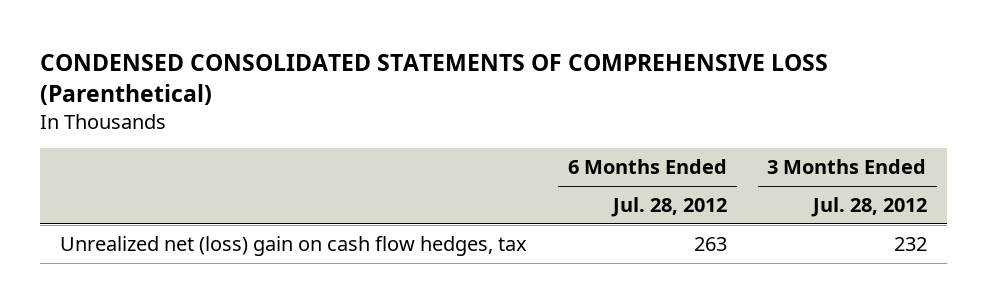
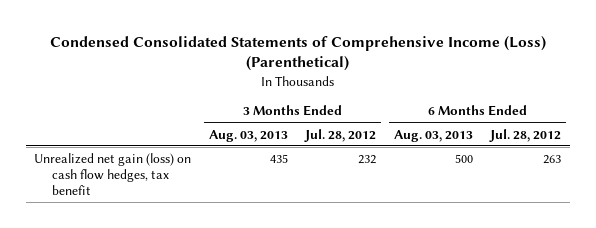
[39,53,828,105] CONDENSED CONSOLIDATED STATEMENTS OF COMPREHENSIVE LOSS (Parenthetical) -> [49,35,546,72] Condensed Consolidated Statements of Comprehensive Income (Loss) (Parenthetical)
none -> [208,129,288,142] Aug. 03, 2013
none -> [393,129,473,142] Aug. 03, 2013
[60,236,528,257] Unrealized net (loss) gain on cash flow hedges, tax -> [34,153,192,195] Unrealized net gain (loss) on cash flow hedges, tax benefit

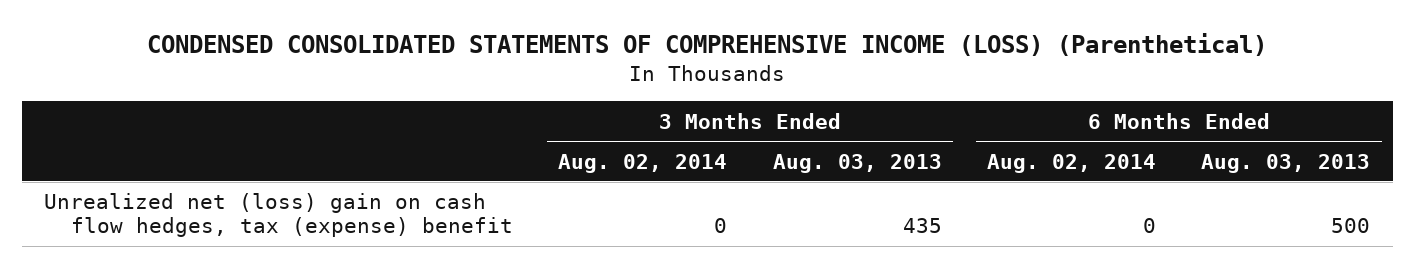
[49,35,546,72] Condensed Consolidated Statements of Comprehensive Income (Loss) (Parenthetical) -> [147,33,1268,57] CONDENSED CONSOLIDATED STATEMENTS OF COMPREHENSIVE INCOME (LOSS) (Parenthetical)
[304,128,377,142] Jul. 28, 2012 -> none
[489,128,562,142] Jul. 28, 2012 -> none
none -> [558,153,728,173] Aug. 02, 2014
none -> [987,153,1157,173] Aug. 02, 2014
[34,153,192,195] Unrealized net gain (loss) on cash flow hedges, tax benefit -> [44,193,514,238] Unrealized net (loss) gain on cash flow hedges, tax (expense) benefit

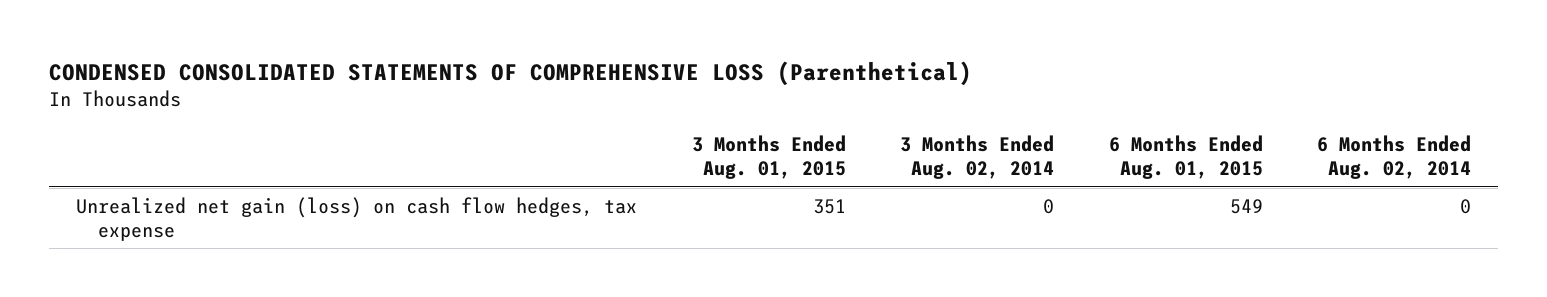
[147,33,1268,57] CONDENSED CONSOLIDATED STATEMENTS OF COMPREHENSIVE INCOME (LOSS) (Parenthetical) -> [49,60,973,86] CONDENSED CONSOLIDATED STATEMENTS OF COMPREHENSIVE LOSS (Parenthetical)
[772,153,942,173] Aug. 03, 2013 -> none
[1201,153,1371,173] Aug. 03, 2013 -> none
none -> [691,135,846,180] 3 Months Ended Aug. 01, 2015
none -> [1108,135,1263,180] 6 Months Ended Aug. 01, 2015
[44,193,514,238] Unrealized net (loss) gain on cash flow hedges, tax (expense) benefit -> [76,197,638,242] Unrealized net gain (loss) on cash flow hedges, tax expense

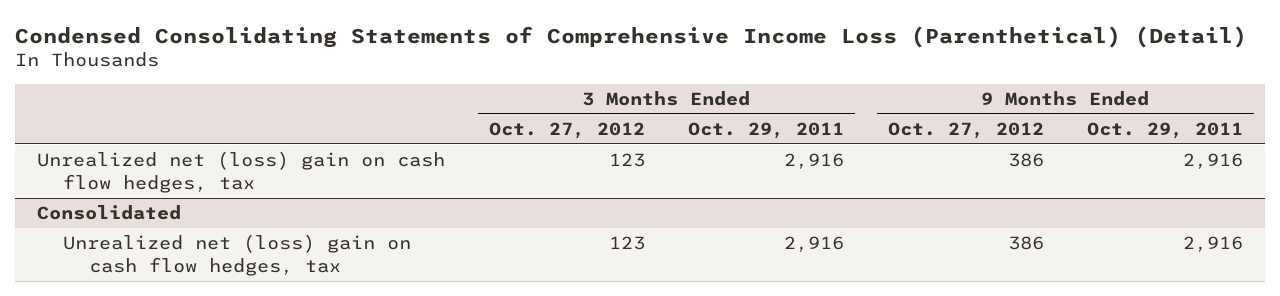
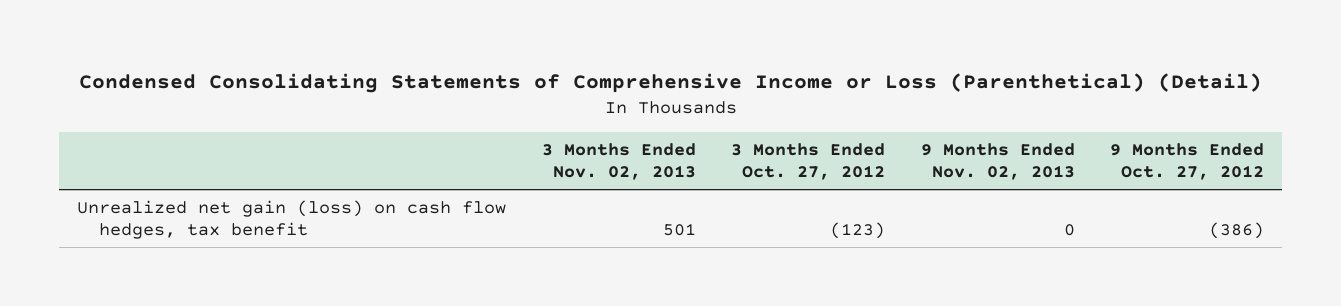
[15,25,1248,48] Condensed Consolidating Statements of Comprehensive Income Loss (Parenthetical) (Detail) -> [78,73,1262,94] Condensed Consolidating Statements of Comprehensive Income or Loss (Parenthetical) (Detail)
[688,122,845,140] Oct. 29, 2011 -> none
[1087,122,1244,140] Oct. 29, 2011 -> none
none -> [541,143,696,180] 3 Months Ended Nov. 02, 2013
none -> [920,143,1075,180] 9 Months Ended Nov. 02, 2013
[37,205,182,221] Consolidated -> none
[63,234,412,276] Unrealized net (loss) gain on cash flow hedges, tax -> none
[37,151,446,193] Unrealized net (loss) gain on cash flow hedges, tax -> [77,200,507,239] Unrealized net gain (loss) on cash flow hedges, tax benefit
[608,153,645,168] 123 -> [830,221,886,239] (123)
[1007,153,1044,168] 386 -> [1209,221,1265,239] (386)

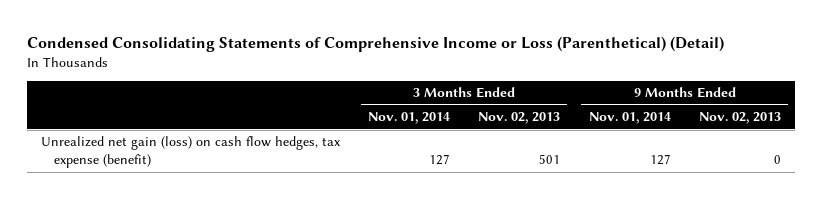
[731,143,886,180] 3 Months Ended Oct. 27, 2012 -> none
[1110,143,1265,180] 9 Months Ended Oct. 27, 2012 -> none
none -> [368,112,451,125] Nov. 01, 2014
none -> [588,112,671,125] Nov. 01, 2014
[77,200,507,239] Unrealized net gain (loss) on cash flow hedges, tax benefit -> [40,136,341,169] Unrealized net gain (loss) on cash flow hedges, tax expense (benefit)

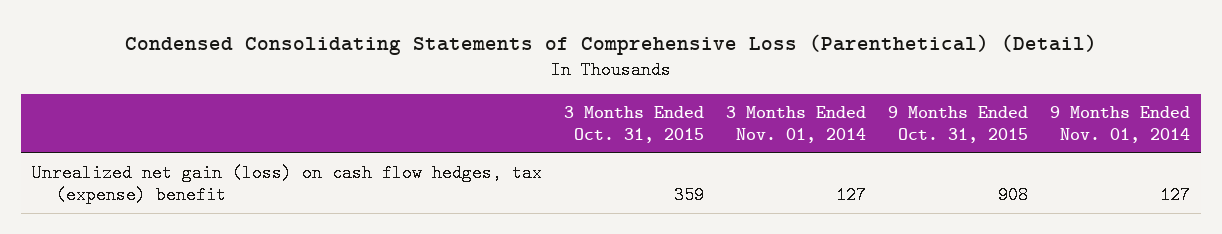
[26,36,724,53] Condensed Consolidating Statements of Comprehensive Income or Loss (Parenthetical) (Detail) -> [124,34,1097,56] Condensed Consolidating Statements of Comprehensive Loss (Parenthetical) (Detail)
[478,112,561,125] Nov. 02, 2013 -> none
[698,112,781,125] Nov. 02, 2013 -> none
none -> [563,105,704,144] 3 Months Ended Oct. 31, 2015
none -> [887,105,1028,144] 9 Months Ended Oct. 31, 2015
[40,136,341,169] Unrealized net gain (loss) on cash flow hedges, tax expense (benefit) -> [32,163,543,205] Unrealized net gain (loss) on cash flow hedges, tax (expense) benefit

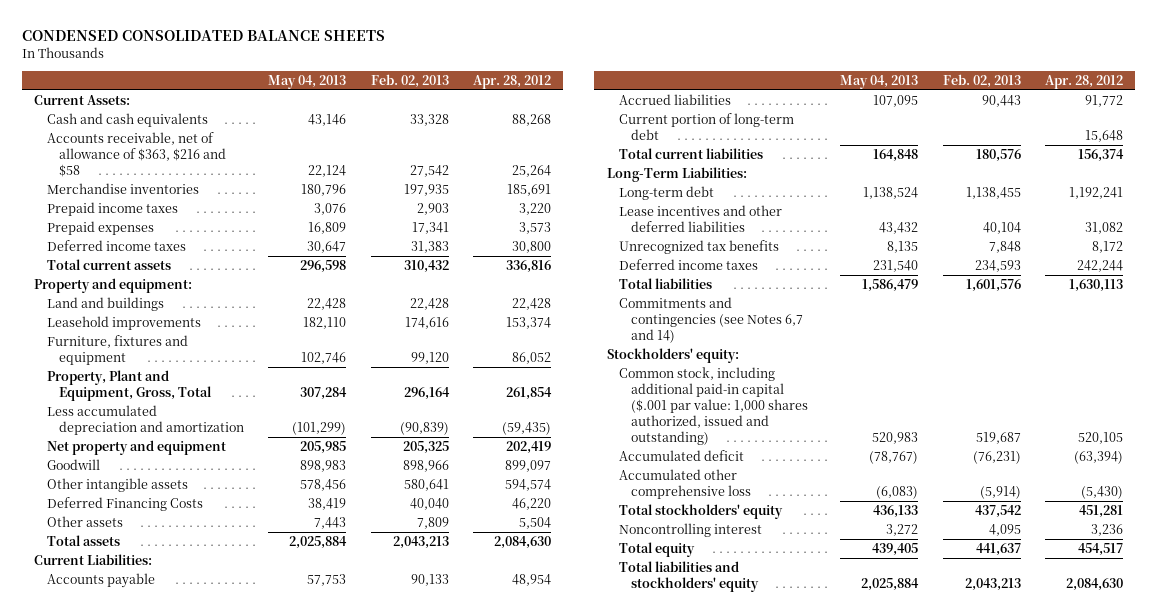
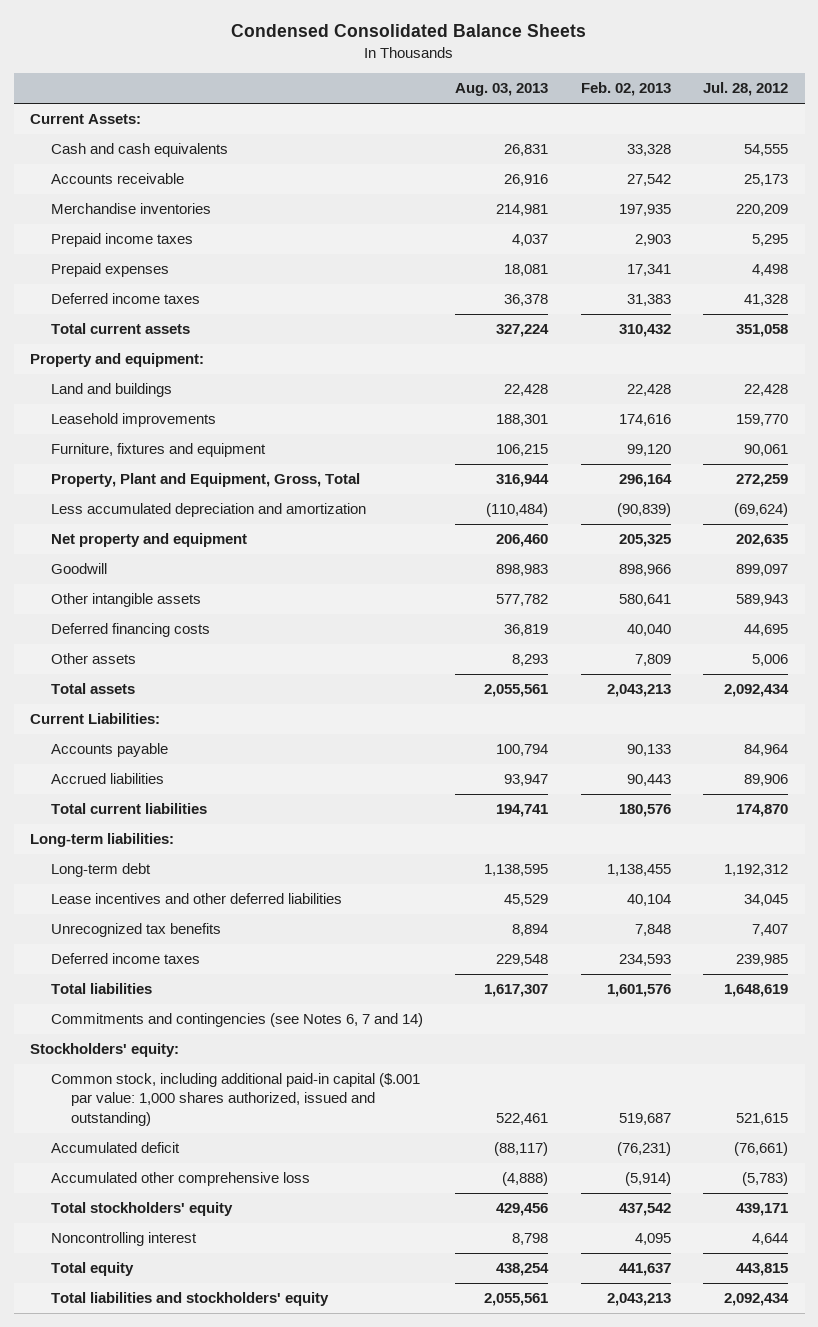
[22,30,386,42] CONDENSED CONSOLIDATED BALANCE SHEETS -> [231,24,587,38] Condensed Consolidated Balance Sheets
[268,74,347,89] May 04, 2013 -> none
[473,74,552,89] Apr. 28, 2012 -> none
none -> [455,83,549,97] Aug. 03, 2013
none -> [703,82,789,97] Jul. 28, 2012
[46,132,226,178] Accounts receivable, net of allowance of $363, $216 and $58 -> [50,173,184,185] Accounts receivable
[46,497,203,512] Deferred Financing Costs -> [50,623,210,638] Deferred financing costs
[618,113,794,141] Current portion of long-term debt -> none
[606,167,747,183] Long-Term Liabilities: -> [29,833,174,848] Long-term liabilities:
[618,297,803,344] Commitments and contingencies (see Notes 6,7 and 14) -> [50,1013,423,1028] Commitments and contingencies (see Notes 6, 7 and 14)

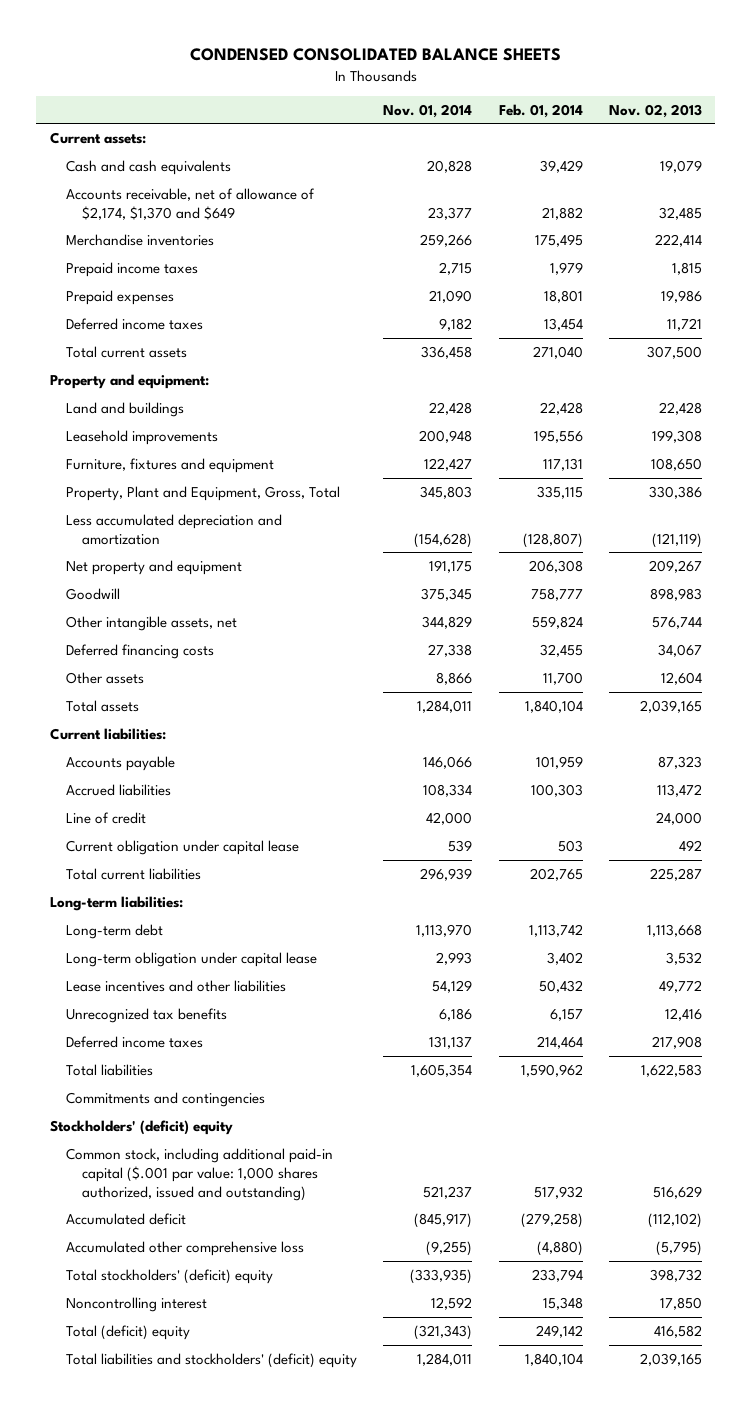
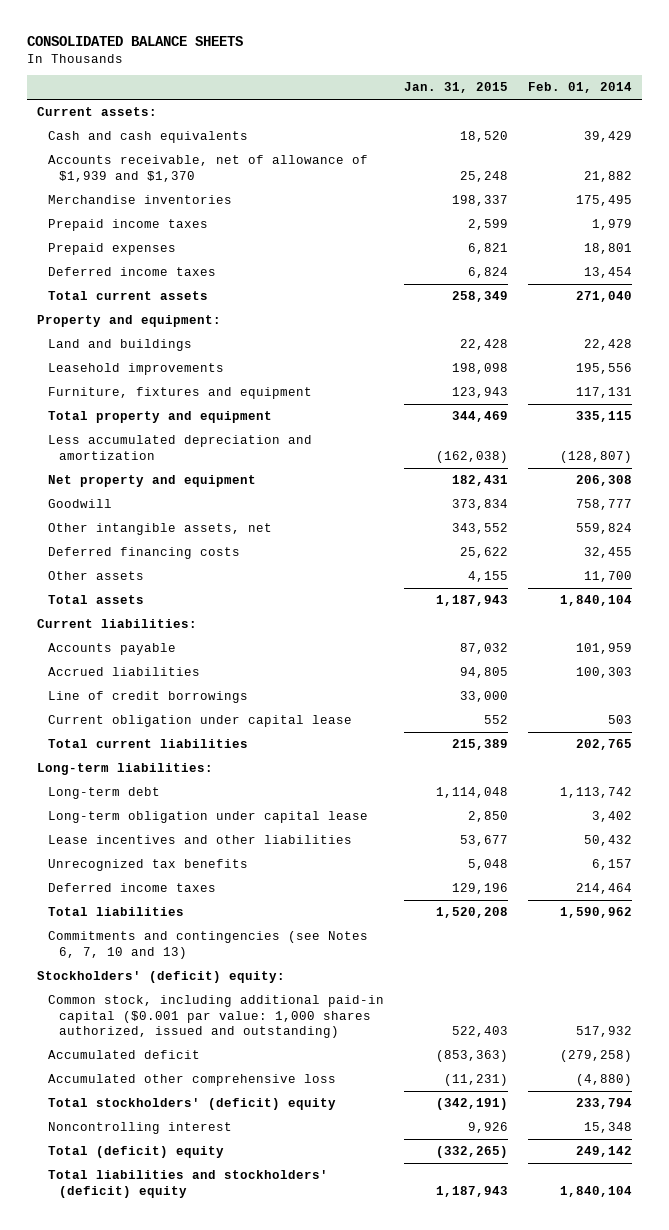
[189,47,561,61] CONDENSED CONSOLIDATED BALANCE SHEETS -> [27,36,244,47] CONSOLIDATED BALANCE SHEETS
[383,103,473,118] Nov. 01, 2014 -> none
[608,103,702,118] Nov. 02, 2013 -> none
none -> [403,82,508,94] Jan. 31, 2015
[66,187,316,220] Accounts receivable, net of allowance of $2,174, $1,370 and $649 -> [47,155,368,182] Accounts receivable, net of allowance of $1,939 and $1,370
[66,485,341,501] Property, Plant and Equipment, Gross, Total -> [47,411,272,424] Total property and equipment
[66,811,147,824] Line of credit -> [47,691,248,704] Line of credit borrowings
[66,1091,266,1107] Commitments and contingencies -> [47,931,368,959] Commitments and contingencies (see Notes 6, 7, 10 and 13)
[49,1119,233,1135] Stockholders' (deficit) equity -> [37,971,286,984] Stockholders' (deficit) equity:
[66,1147,334,1201] Common stock, including additional paid-in capital ($.001 par value: 1,000 shares authorized, issued and outstanding) -> [47,995,384,1038] Common stock, including additional paid-in capital ($0.001 par value: 1,000 shares authorized, issued and outstanding)

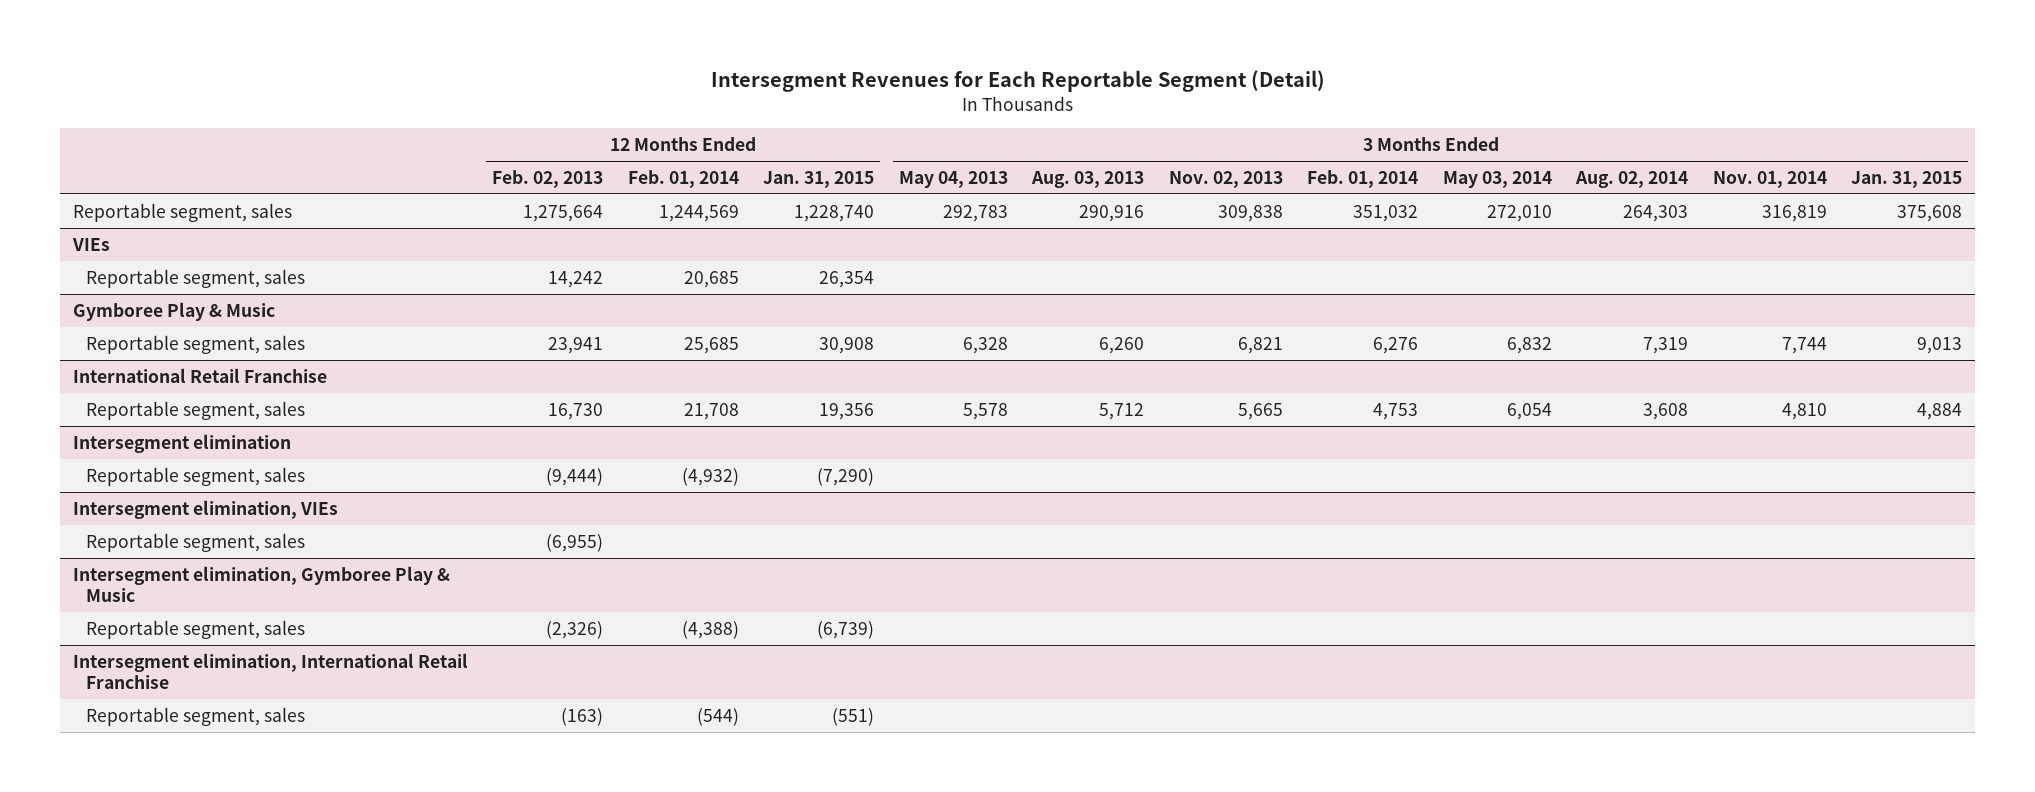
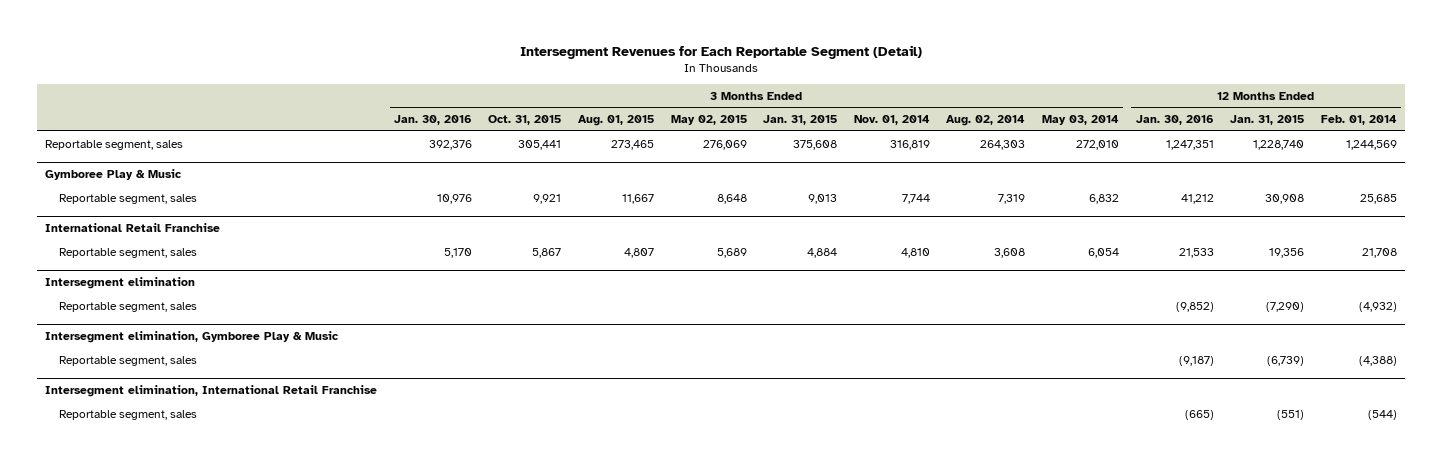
[492,169,604,188] Feb. 02, 2013 -> none
[898,170,1008,188] May 04, 2013 -> none
[1031,170,1145,188] Aug. 03, 2013 -> none
[1168,170,1283,188] Nov. 02, 2013 -> none
[1307,169,1419,188] Feb. 01, 2014 -> none
none -> [393,115,472,126] Jan. 30, 2016
none -> [488,115,562,126] Oct. 31, 2015
none -> [577,115,654,127] Aug. 01, 2015
none -> [670,115,747,126] May 02, 2015
none -> [1135,115,1214,126] Jan. 30, 2016
[71,237,110,251] VIEs -> none
[85,268,305,288] Reportable segment, sales -> none
[72,499,338,519] Intersegment elimination, VIEs -> none
[85,532,305,552] Reportable segment, sales -> none

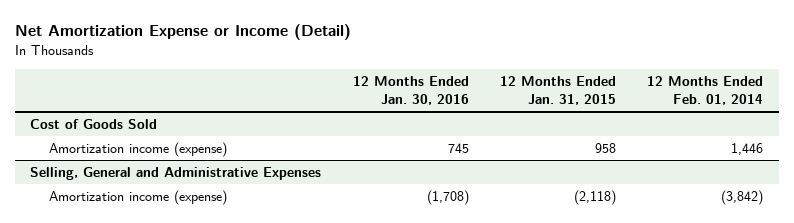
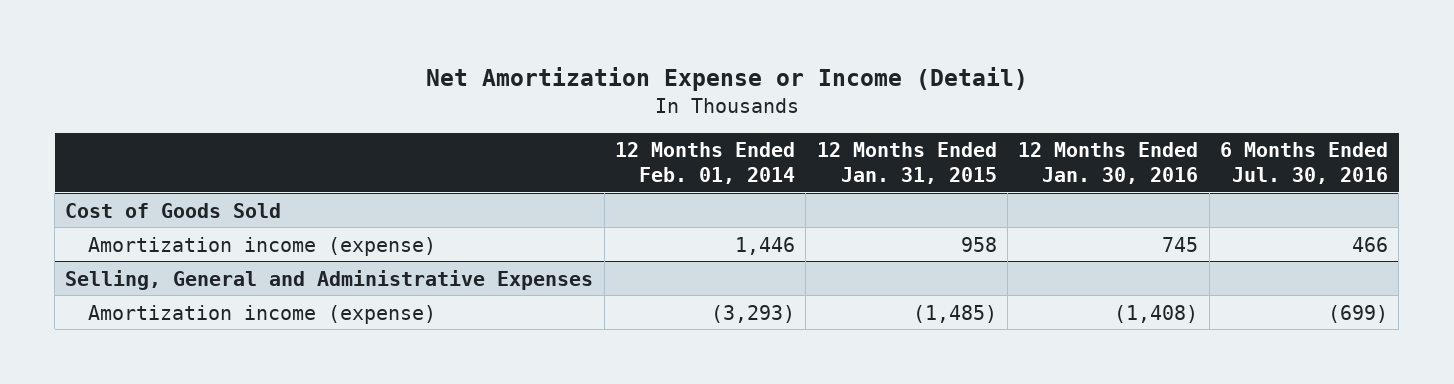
none -> [1220,142,1389,185] 6 Months Ended Jul. 30, 2016
[426,189,469,205] (1,708) -> [1114,304,1199,323] (1,408)
[573,189,616,205] (2,118) -> [912,304,997,323] (1,485)
[721,189,764,205] (3,842) -> [711,304,796,323] (3,293)

